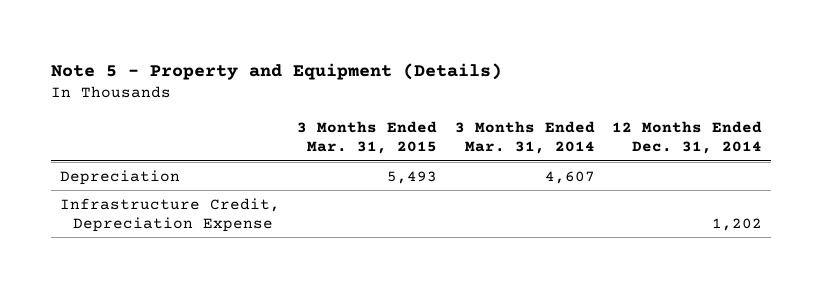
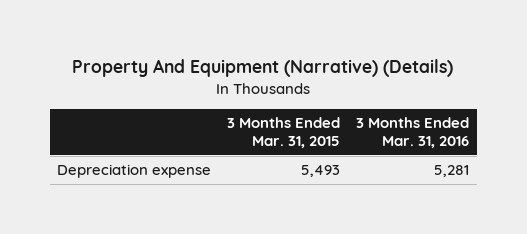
[51,62,503,80] Note 5 - Property and Equipment (Details) -> [72,59,454,78] Property And Equipment (Narrative) (Details)
[454,120,595,155] 3 Months Ended Mar. 31, 2014 -> none
[612,120,763,155] 12 Months Ended Dec. 31, 2014 -> none
none -> [356,116,470,149] 3 Months Ended Mar. 31, 2016
[59,197,280,232] Infrastructure Credit, Depreciation Expense -> none
[59,169,180,185] Depreciation -> [57,164,212,179] Depreciation expense

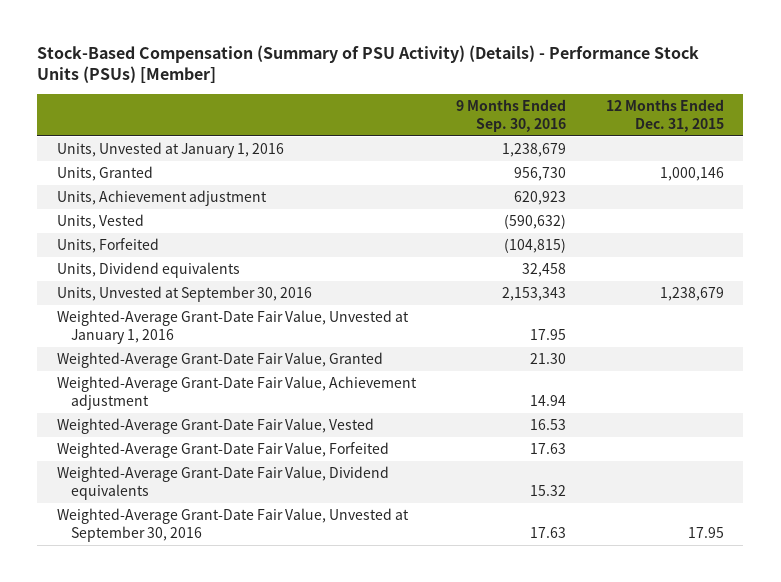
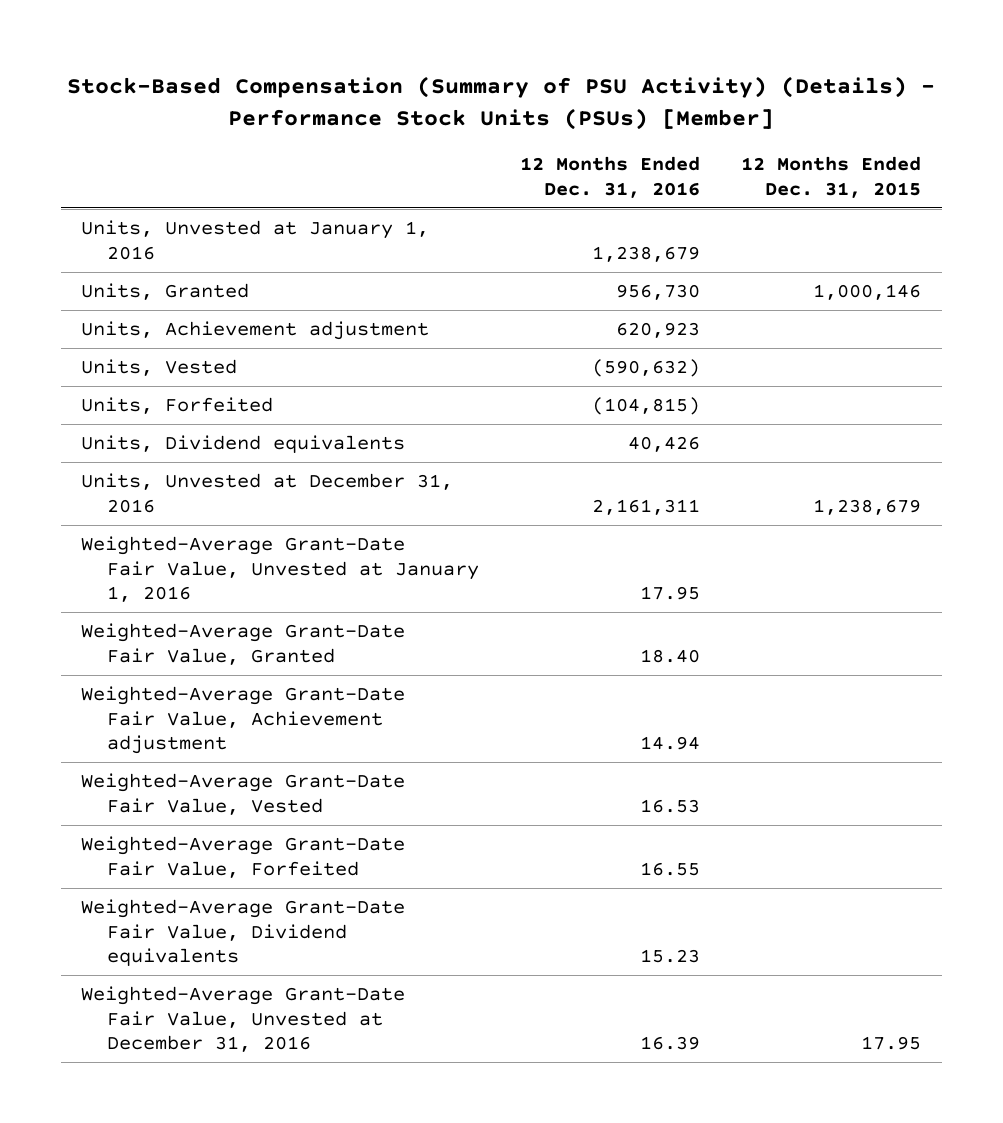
[455,98,566,132] 9 Months Ended Sep. 30, 2016 -> none
none -> [520,156,701,198] 12 Months Ended Dec. 31, 2016
[56,286,312,303] Units, Unvested at September 30, 2016 -> [81,473,454,513] Units, Unvested at December 31, 2016
[56,508,409,542] Weighted-Average Grant-Date Fair Value, Unvested at September 30, 2016 -> [81,986,406,1053] Weighted-Average Grant-Date Fair Value, Unvested at December 31, 2016

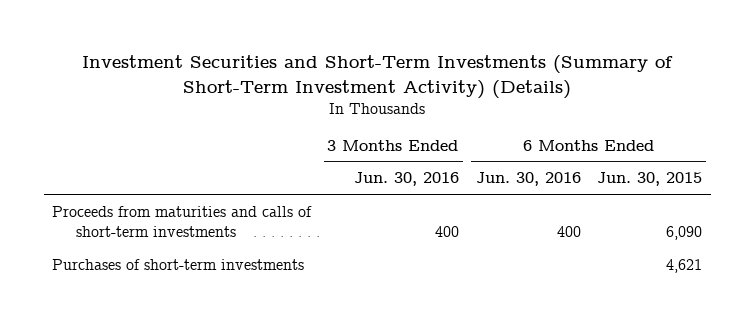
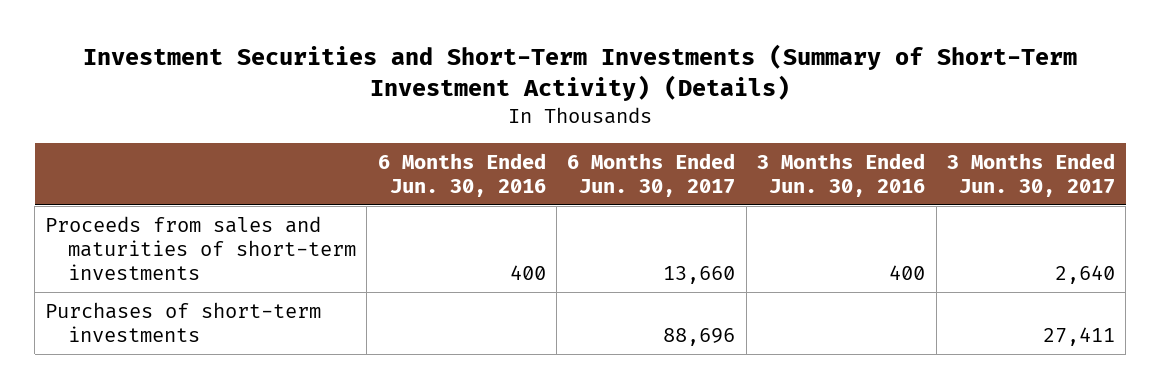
[597,172,703,187] Jun. 30, 2015 -> none
none -> [567,152,736,197] 6 Months Ended Jun. 30, 2017
none -> [946,152,1115,197] 3 Months Ended Jun. 30, 2017
[52,205,313,237] Proceeds from maturities and calls of short-term investments -> [45,215,356,280] Proceeds from sales and maturities of short-term investments

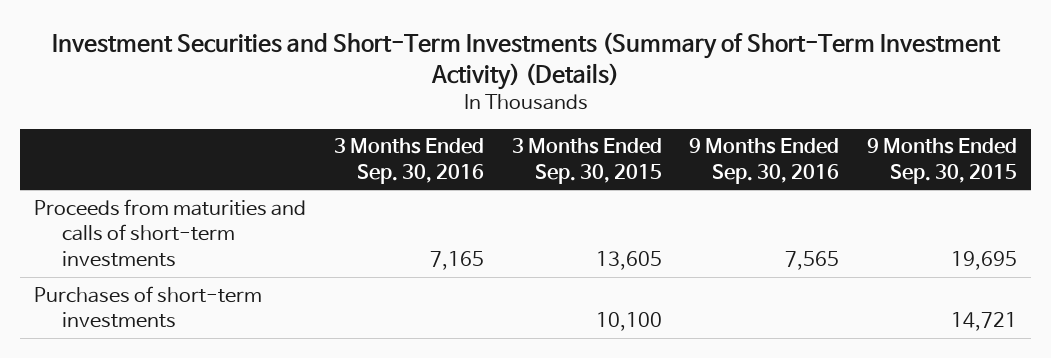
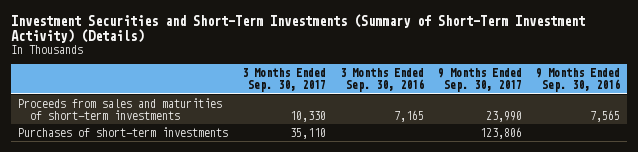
[511,138,662,185] 3 Months Ended Sep. 30, 2015 -> none
[866,138,1017,185] 9 Months Ended Sep. 30, 2015 -> none
none -> [242,68,327,93] 3 Months Ended Sep. 30, 2017
none -> [438,68,523,93] 9 Months Ended Sep. 30, 2017
[34,198,307,268] Proceeds from maturities and calls of short-term investments -> [18,98,223,121] Proceeds from sales and maturities of short-term investments

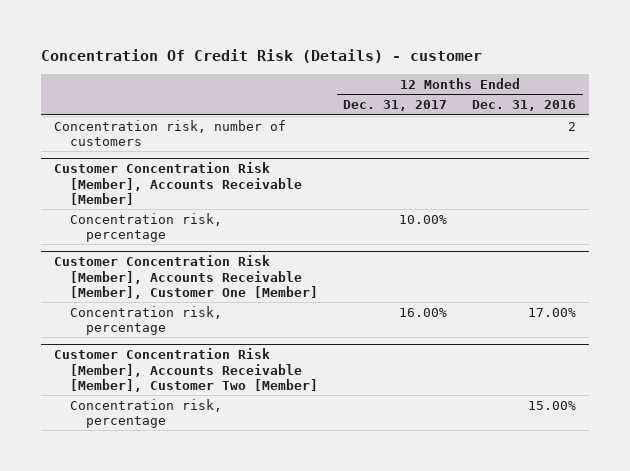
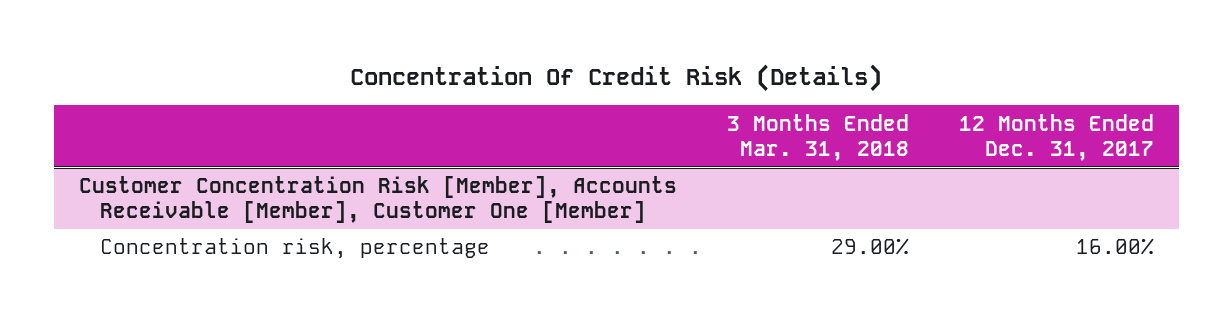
[41,49,483,64] Concentration Of Credit Risk (Details) - customer -> [350,64,883,93] Concentration Of Credit Risk (Details)
[472,100,577,112] Dec. 31, 2016 -> none
none -> [726,113,909,161] 3 Months Ended Mar. 31, 2018
[53,119,286,147] Concentration risk, number of customers -> none
[53,162,302,205] Customer Concentration Risk [Member], Accounts Receivable [Member] -> none
[69,212,222,243] Concentration risk, percentage -> none
[53,348,318,392] Customer Concentration Risk [Member], Accounts Receivable [Member], Customer Two [Member] -> none
[69,398,222,429] Concentration risk, percentage -> none

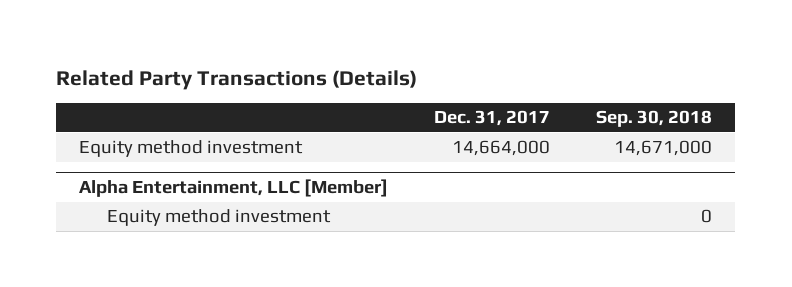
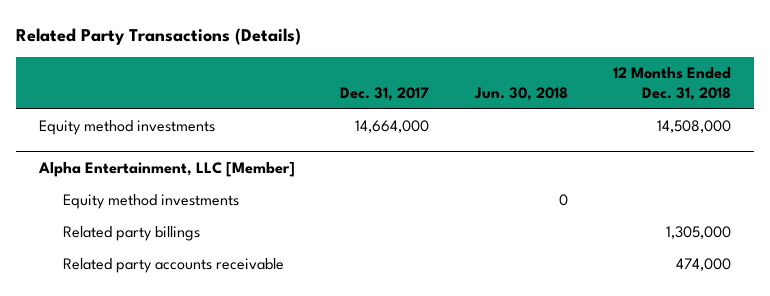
[596,110,713,128] Sep. 30, 2018 -> none
none -> [473,86,568,101] Jun. 30, 2018
none -> [613,67,732,101] 12 Months Ended Dec. 31, 2018
[79,140,304,158] Equity method investment -> [38,120,215,136] Equity method investments
[107,209,332,227] Equity method investment -> [63,194,240,210] Equity method investments
none -> [63,226,201,242] Related party billings
none -> [63,258,285,274] Related party accounts receivable

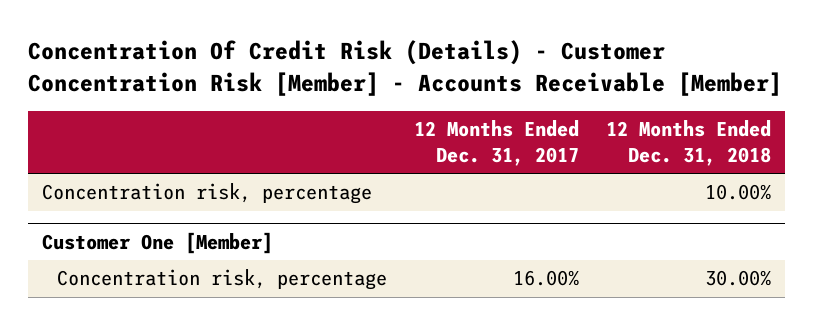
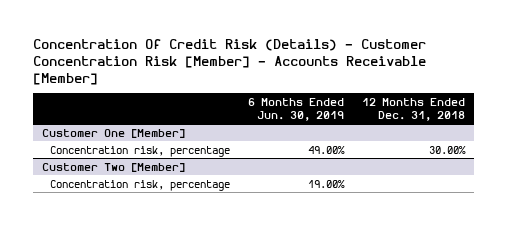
[413,120,579,167] 12 Months Ended Dec. 31, 2017 -> none
none -> [248,97,345,121] 6 Months Ended Jun. 30, 2019
[41,183,372,205] Concentration risk, percentage -> none
none -> [41,162,185,172] Customer Two [Member]
none -> [50,179,231,191] Concentration risk, percentage

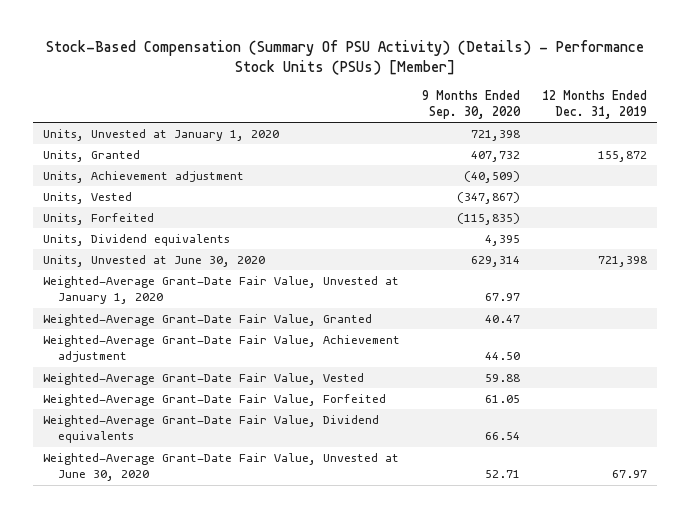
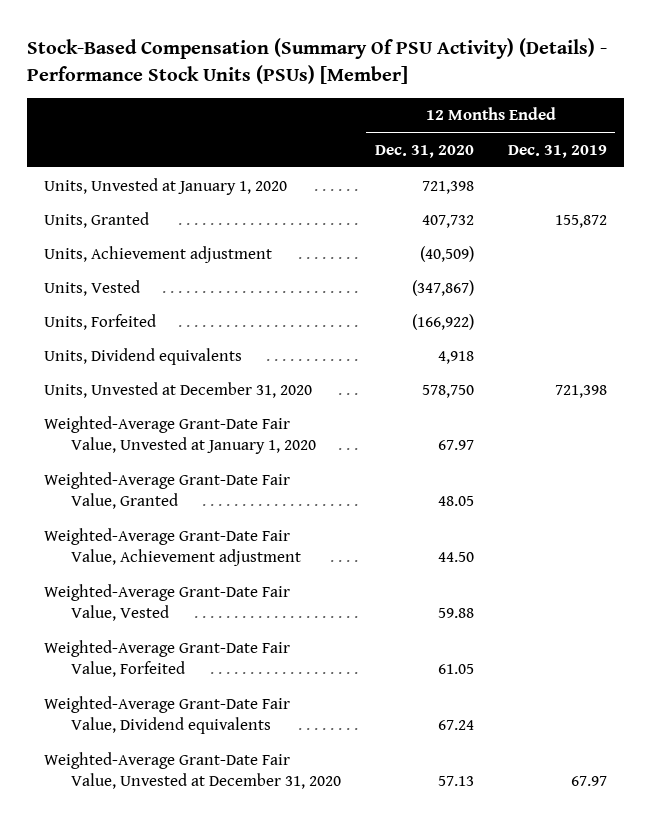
[422,89,522,119] 9 Months Ended Sep. 30, 2020 -> none
none -> [374,144,474,158] Dec. 31, 2020
[43,254,266,267] Units, Unvested at June 30, 2020 -> [44,381,313,398] Units, Unvested at December 31, 2020
[43,452,400,482] Weighted-Average Grant-Date Fair Value, Unvested at June 30, 2020 -> [44,751,341,790] Weighted-Average Grant-Date Fair Value, Unvested at December 31, 2020

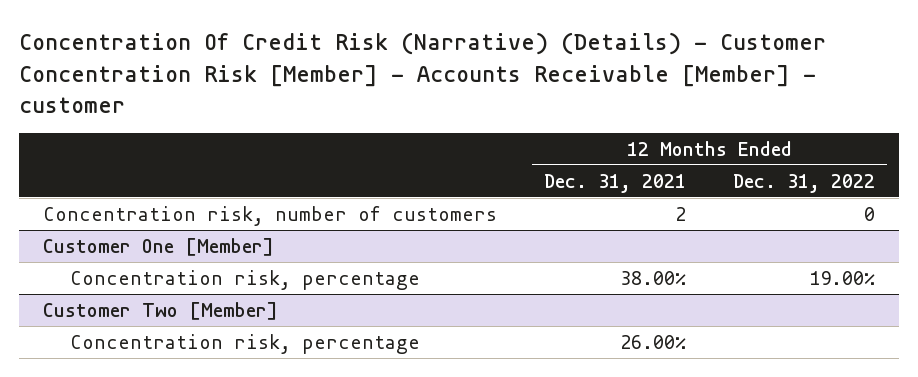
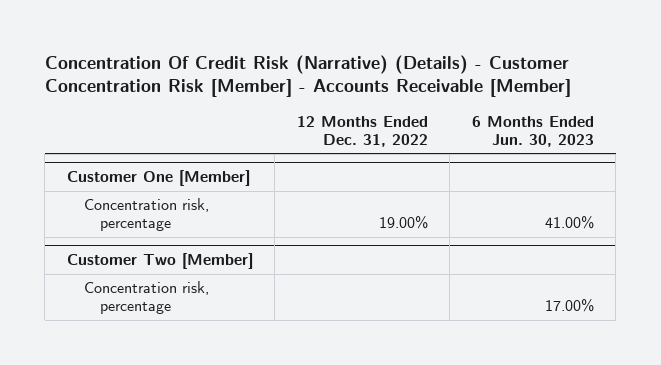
[19,32,827,113] Concentration Of Credit Risk (Narrative) (Details) - Customer Concentration Risk [Member] - Accounts Receivable [Member] - customer -> [44,54,571,98] Concentration Of Credit Risk (Narrative) (Details) - Customer Concentration Risk [Member] - Accounts Receivable [Member]
[544,173,687,193] Dec. 31, 2021 -> none
none -> [471,115,594,147] 6 Months Ended Jun. 30, 2023
[42,205,497,226] Concentration risk, number of customers -> none

